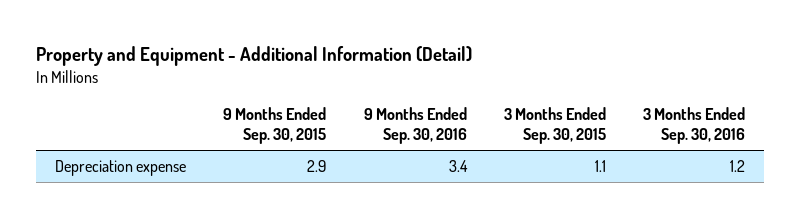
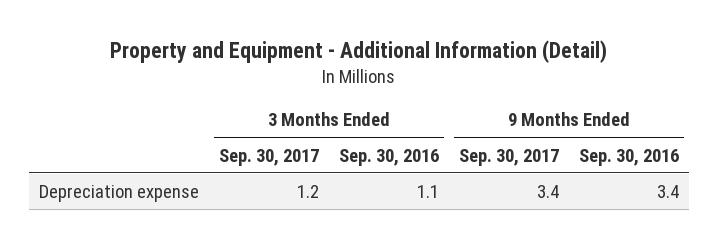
[223,107,327,145] 9 Months Ended Sep. 30, 2015 -> none
[503,107,606,145] 3 Months Ended Sep. 30, 2015 -> none
none -> [218,148,319,166] Sep. 30, 2017
none -> [458,148,559,166] Sep. 30, 2017
[730,160,746,173] 1.2 -> [416,185,439,199] 1.1

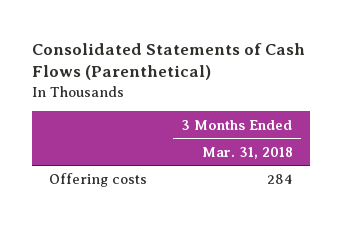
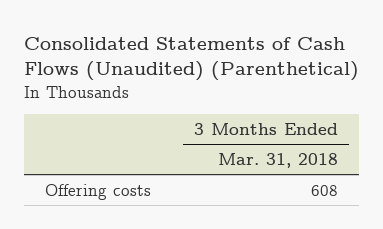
[31,42,305,81] Consolidated Statements of Cash Flows (Parenthetical) -> [23,36,359,82] Consolidated Statements of Cash Flows (Unaudited) (Parenthetical)
[266,174,293,185] 284 -> [310,184,338,196] 608

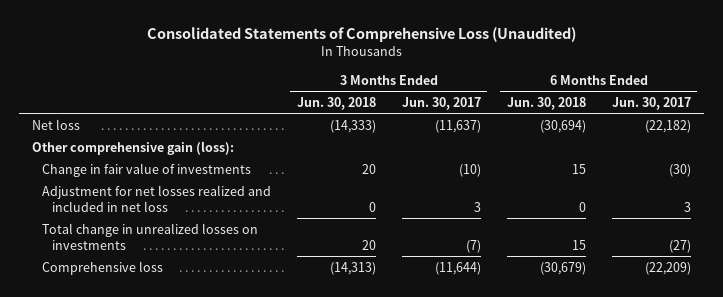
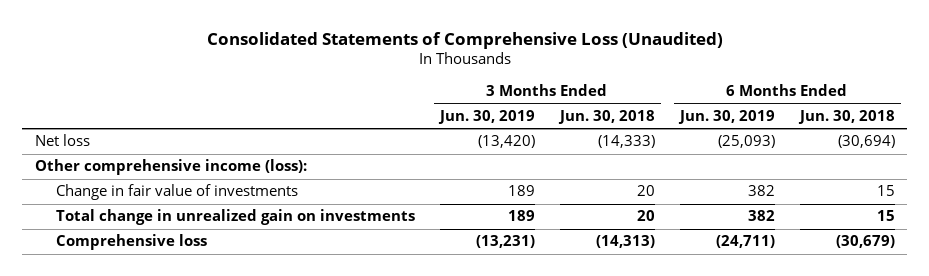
[401,96,481,110] Jun. 30, 2017 -> none
[611,96,691,110] Jun. 30, 2017 -> none
none -> [437,110,535,125] Jun. 30, 2019
none -> [677,110,775,125] Jun. 30, 2019
[32,140,235,155] Other comprehensive gain (loss): -> [34,159,307,176] Other comprehensive income (loss):
[42,184,272,212] Adjustment for net losses realized and included in net loss -> none
[42,222,259,250] Total change in unrealized losses on investments -> [56,209,416,226] Total change in unrealized gain on investments

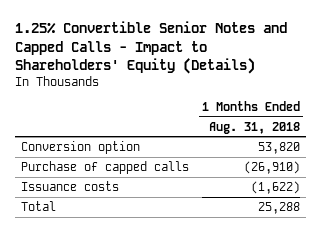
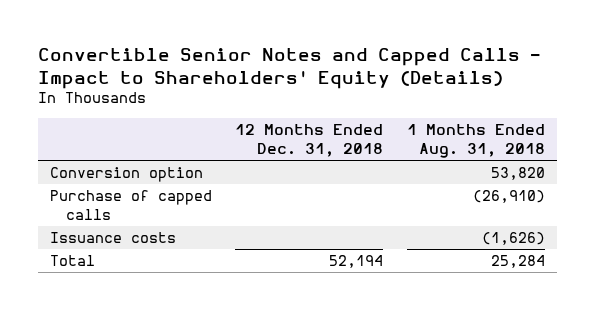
[15,21,288,74] 1.25% Convertible Senior Notes and Capped Calls - Impact to Shareholders' Equity (Details) -> [37,47,540,89] Convertible Senior Notes and Capped Calls - Impact to Shareholders' Equity (Details)
none -> [235,124,384,158] 12 Months Ended Dec. 31, 2018
[250,180,300,194] (1,622) -> [481,232,545,246] (1,626)
[257,201,300,214] 25,288 -> [490,255,545,269] 25,284

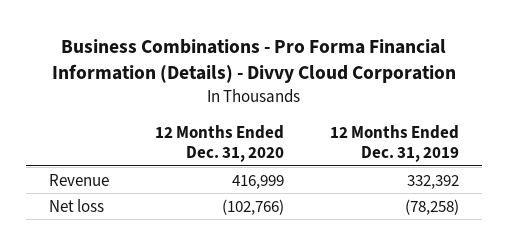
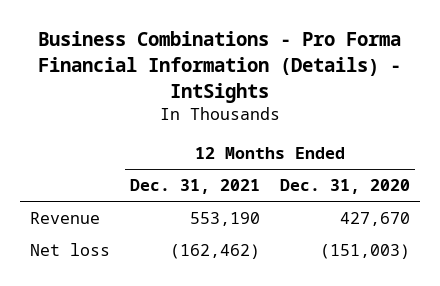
[52,38,457,84] Business Combinations - Pro Forma Financial Information (Details) - Divvy Cloud Corporation -> [37,30,401,103] Business Combinations - Pro Forma Financial Information (Details) - IntSights
[330,124,460,163] 12 Months Ended Dec. 31, 2019 -> none
none -> [129,179,260,195] Dec. 31, 2021
[232,174,285,189] 416,999 -> [339,212,410,227] 427,670
[222,198,285,215] (102,766) -> [319,244,410,260] (151,003)

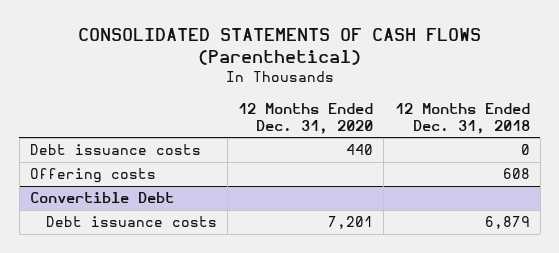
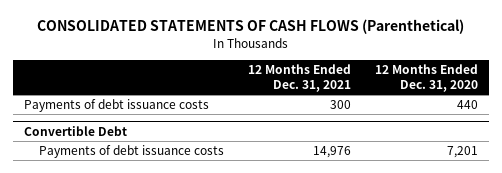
[394,102,530,134] 12 Months Ended Dec. 31, 2018 -> none
none -> [247,63,351,93] 12 Months Ended Dec. 31, 2021
[29,168,156,184] Offering costs -> none
[29,144,201,156] Debt issuance costs -> [24,98,210,112] Payments of debt issuance costs
[45,216,217,228] Debt issuance costs -> [39,144,225,158] Payments of debt issuance costs

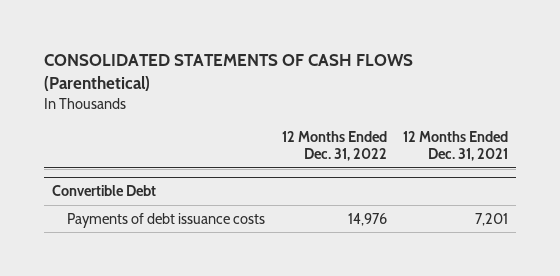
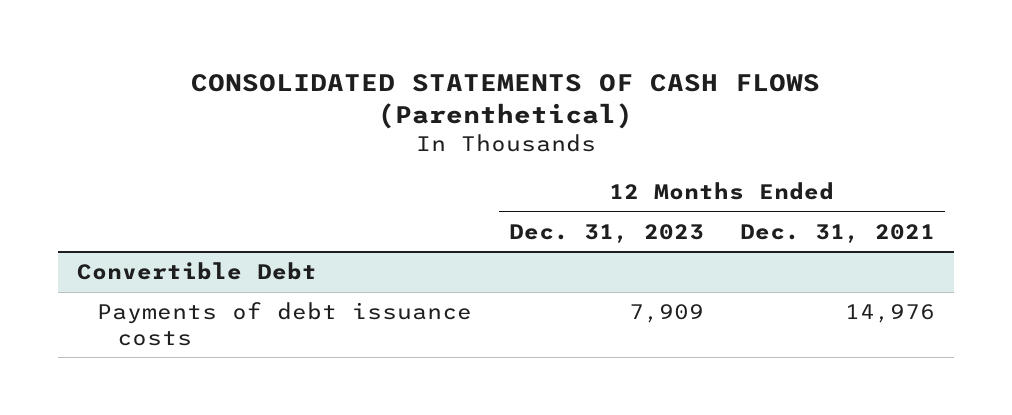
[281,130,387,162] 12 Months Ended Dec. 31, 2022 -> none
none -> [508,223,704,243] Dec. 31, 2023
[475,212,509,226] 7,201 -> [845,304,936,324] 14,976

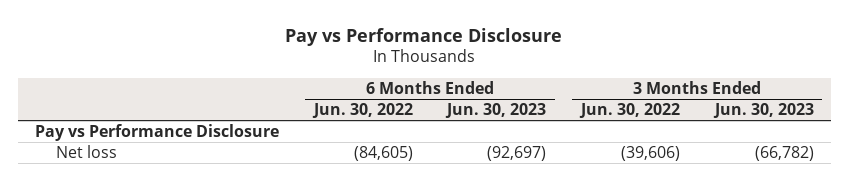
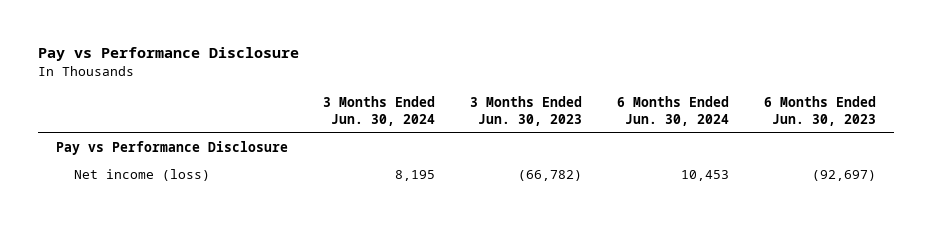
[311,103,413,119] Jun. 30, 2022 -> none
[579,103,681,119] Jun. 30, 2022 -> none
none -> [322,96,435,127] 3 Months Ended Jun. 30, 2024
none -> [617,96,730,127] 6 Months Ended Jun. 30, 2024
[55,145,117,159] Net loss -> [73,169,210,182] Net income (loss)

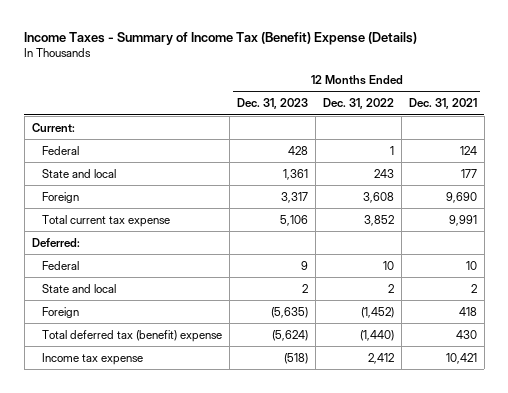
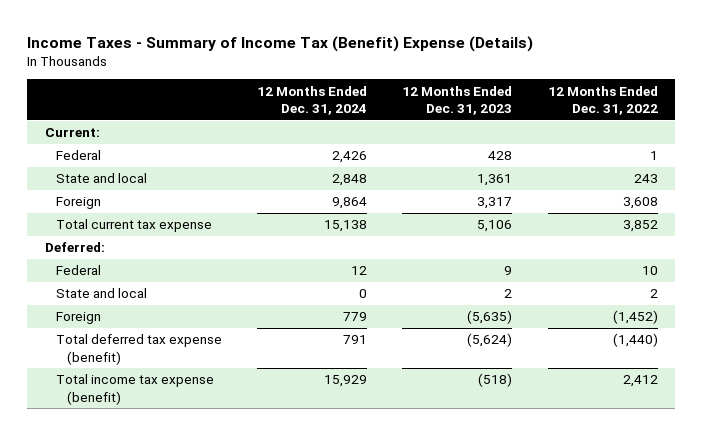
[408,98,477,110] Dec. 31, 2021 -> none
none -> [257,85,368,115] 12 Months Ended Dec. 31, 2024
[42,329,223,342] Total deferred tax (benefit) expense -> [55,334,222,365] Total deferred tax expense (benefit)
[42,352,144,365] Income tax expense -> [55,374,214,405] Total income tax expense (benefit)

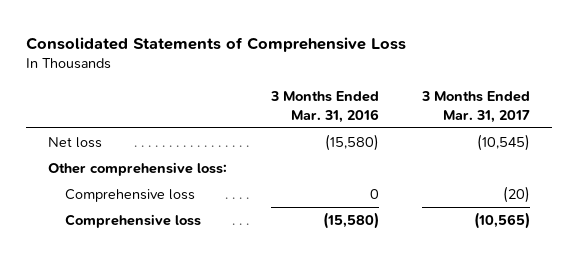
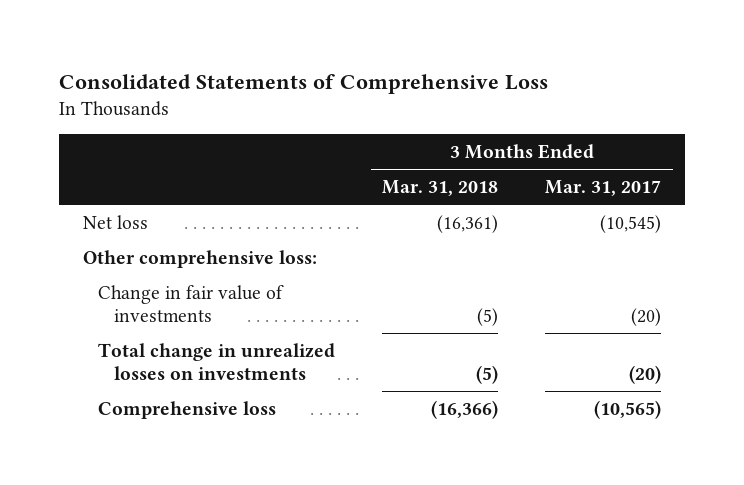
[269,91,379,123] 3 Months Ended Mar. 31, 2016 -> none
none -> [382,180,499,197] Mar. 31, 2018
[64,189,195,203] Comprehensive loss -> [98,284,285,323] Change in fair value of investments
none -> [98,342,336,381] Total change in unrealized losses on investments

